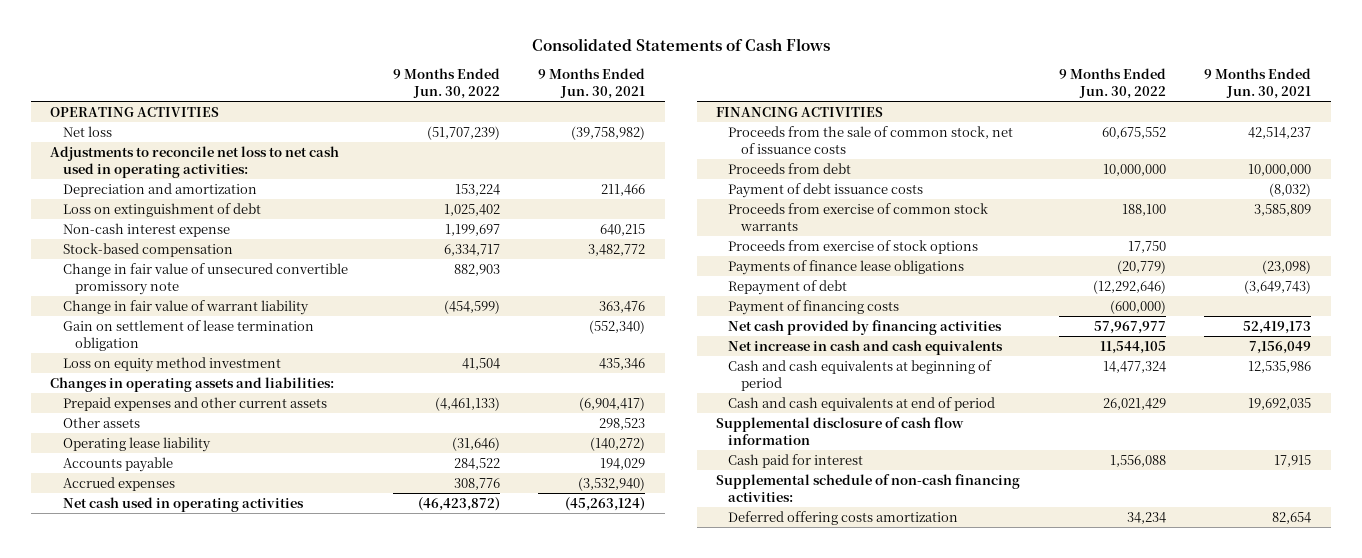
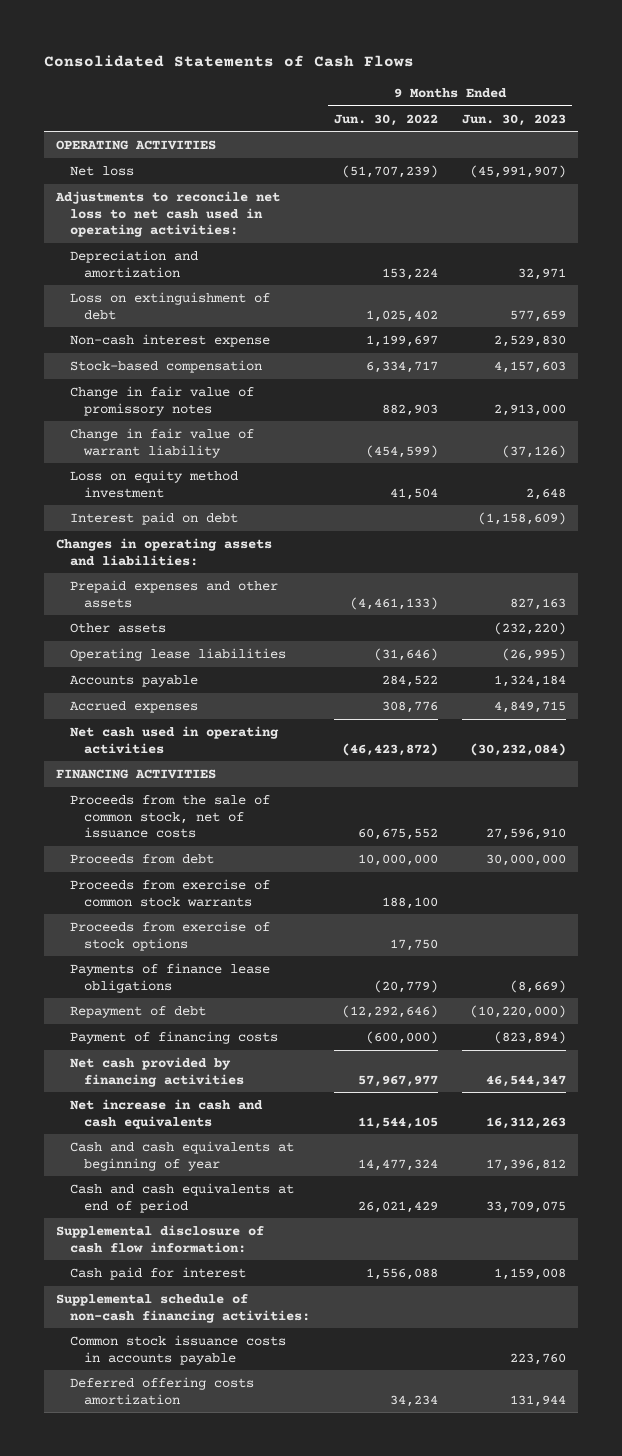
[538,68,646,99] 9 Months Ended Jun. 30, 2021 -> none
none -> [461,113,566,126] Jun. 30, 2023
[62,262,348,295] Change in fair value of unsecured convertible promissory note -> [69,385,254,416] Change in fair value of promissory notes
[62,319,314,351] Gain on settlement of lease termination obligation -> none
none -> [69,511,238,525] Interest paid on debt
[62,396,327,411] Prepaid expenses and other current assets -> [69,579,278,608] Prepaid expenses and other assets
[62,436,211,452] Operating lease liability -> [69,647,286,661] Operating lease liabilities
[728,182,924,198] Payment of debt issuance costs -> none
[728,359,993,391] Cash and cash equivalents at beginning of period -> [69,1140,294,1171] Cash and cash equivalents at beginning of year
[716,416,965,445] Supplemental disclosure of cash flow information -> [56,1224,265,1253] Supplemental disclosure of cash flow information:
none -> [69,1334,286,1365] Common stock issuance costs in accounts payable

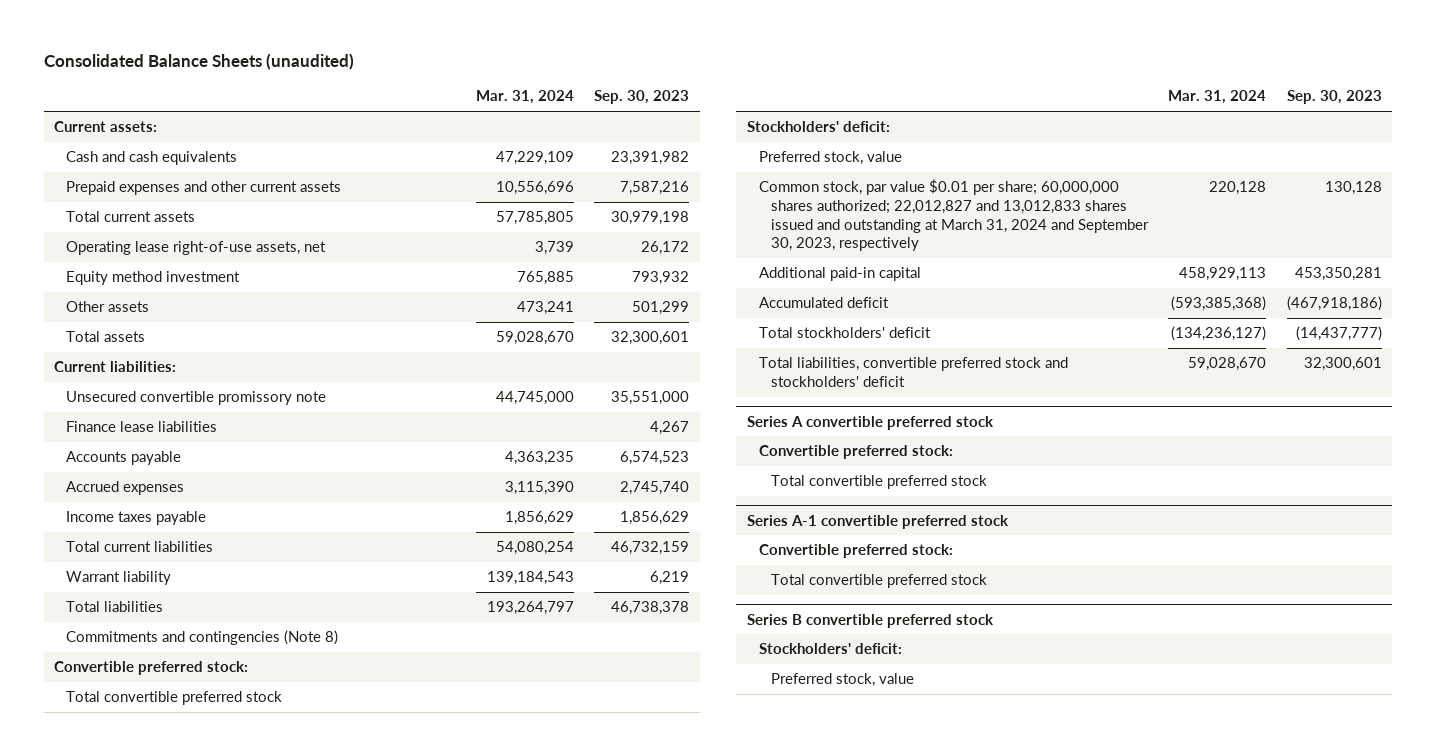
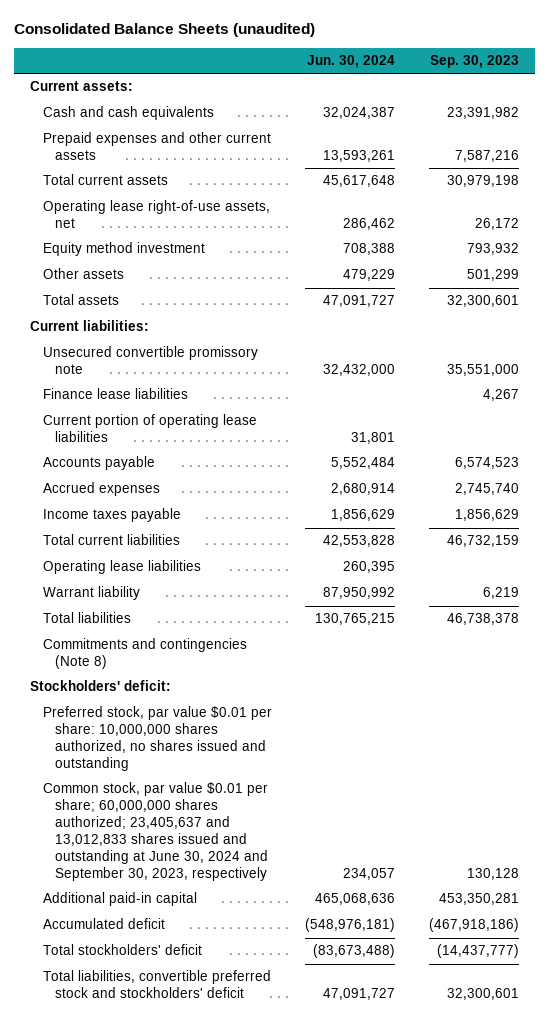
[475,90,574,105] Mar. 31, 2024 -> none
none -> [307,55,396,69] Jun. 30, 2024
none -> [42,414,257,443] Current portion of operating lease liabilities
none -> [42,560,201,575] Operating lease liabilities
[54,661,249,676] Convertible preferred stock: -> none
[66,691,283,706] Total convertible preferred stock -> none
[758,151,902,166] Preferred stock, value -> [42,706,272,772] Preferred stock, par value $0.01 per share: 10,000,000 shares authorized, no shares issued and outstanding
[758,179,1149,252] Common stock, par value $0.01 per share; 60,000,000 shares authorized; 22,012,827 and 13,012,833 shares issued and outstanding at March 31, 2024 and September 30, 2023, respectively -> [42,782,269,882] Common stock, par value $0.01 per share; 60,000,000 shares authorized; 23,405,637 and 13,012,833 shares issued and outstanding at June 30, 2024 and September 30, 2023, respectively
[746,415,994,430] Series A convertible preferred stock -> none
[758,445,953,460] Convertible preferred stock: -> none
[770,475,987,490] Total convertible preferred stock -> none
[746,514,1009,529] Series A-1 convertible preferred stock -> none
[758,544,953,559] Convertible preferred stock: -> none
[770,574,987,589] Total convertible preferred stock -> none
[746,613,994,628] Series B convertible preferred stock -> none
[758,643,902,655] Stockholders' deficit: -> none
[770,673,914,688] Preferred stock, value -> none

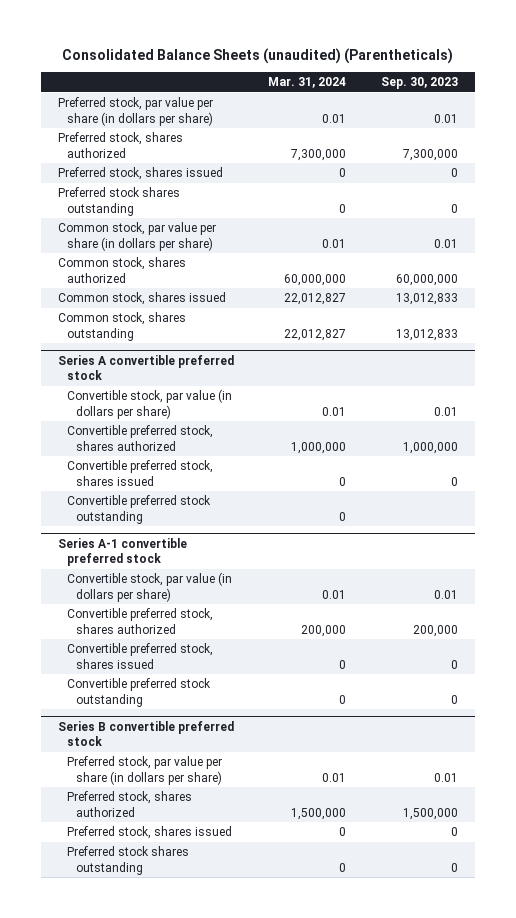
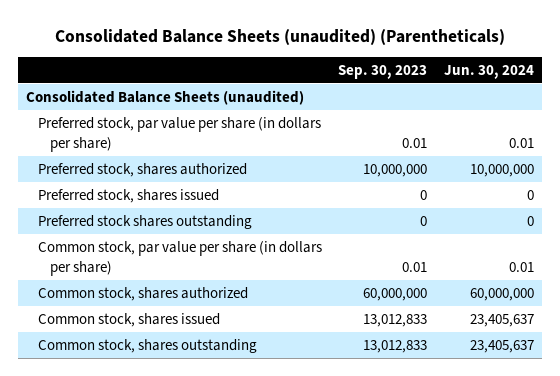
[268,76,347,88] Mar. 31, 2024 -> none
none -> [443,64,534,79] Jun. 30, 2024
none -> [26,90,305,106] Consolidated Balance Sheets (unaudited)
[402,148,458,161] 7,300,000 -> [363,164,428,178] 10,000,000
[57,354,234,381] Series A convertible preferred stock -> none
[67,389,233,419] Convertible stock, par value (in dollars per share) -> none
[67,425,214,451] Convertible preferred stock, shares authorized -> none
[67,460,214,486] Convertible preferred stock, shares issued -> none
[67,495,212,524] Convertible preferred stock outstanding -> none
[57,537,187,567] Series A-1 convertible preferred stock -> none
[67,572,233,602] Convertible stock, par value (in dollars per share) -> none
[67,608,214,634] Convertible preferred stock, shares authorized -> none
[67,643,214,669] Convertible preferred stock, shares issued -> none
[67,678,212,707] Convertible preferred stock outstanding -> none
[57,720,234,747] Series B convertible preferred stock -> none
[67,756,223,785] Preferred stock, par value per share (in dollars per share) -> none
[67,791,193,817] Preferred stock, shares authorized -> none
[67,826,233,840] Preferred stock, shares issued -> none
[67,846,190,875] Preferred stock shares outstanding -> none

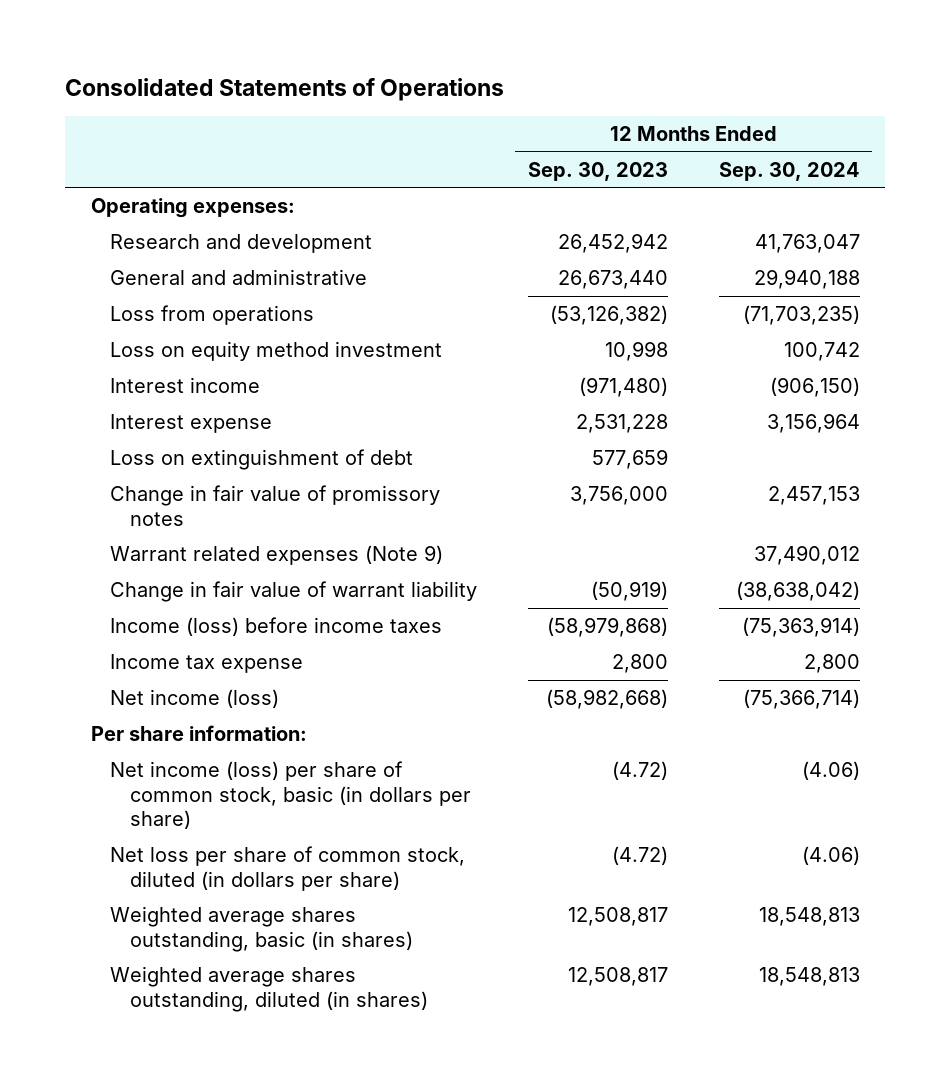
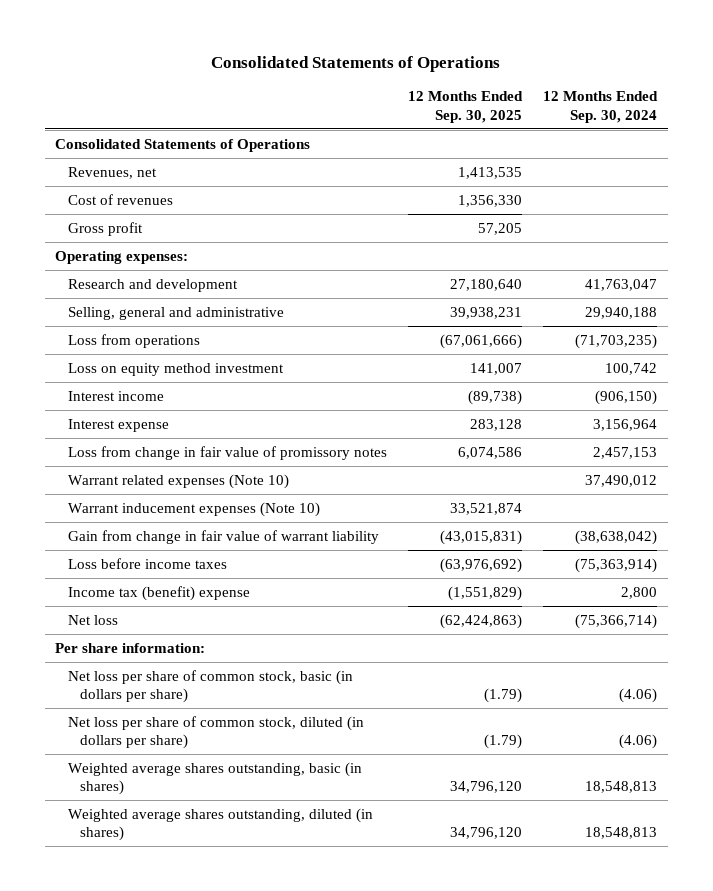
[528,161,669,181] Sep. 30, 2023 -> none
none -> [407,91,523,123] 12 Months Ended Sep. 30, 2025
none -> [55,138,311,152] Consolidated Statements of Operations
none -> [67,166,157,179] Revenues, net
none -> [67,193,173,205] Cost of revenues
none -> [67,221,143,236] Gross profit
[110,269,368,286] General and administrative -> [67,306,284,320] Selling, general and administrative
[110,449,414,471] Loss on extinguishment of debt -> none
[110,485,441,526] Change in fair value of promissory notes -> [67,445,387,460] Loss from change in fair value of promissory notes
[110,545,444,566] Warrant related expenses (Note 9) -> [67,473,289,489] Warrant related expenses (Note 10)
none -> [67,501,320,517] Warrant inducement expenses (Note 10)
[110,581,478,603] Change in fair value of warrant liability -> [67,529,379,544] Gain from change in fair value of warrant liability
[110,617,443,637] Income (loss) before income taxes -> [67,557,227,569] Loss before income taxes
[110,654,304,674] Income tax expense -> [67,585,250,601] Income tax (benefit) expense
[110,689,280,709] Net income (loss) -> [67,614,118,625] Net loss
[110,761,471,830] Net income (loss) per share of common stock, basic (in dollars per share) -> [67,669,353,704] Net loss per share of common stock, basic (in dollars per share)

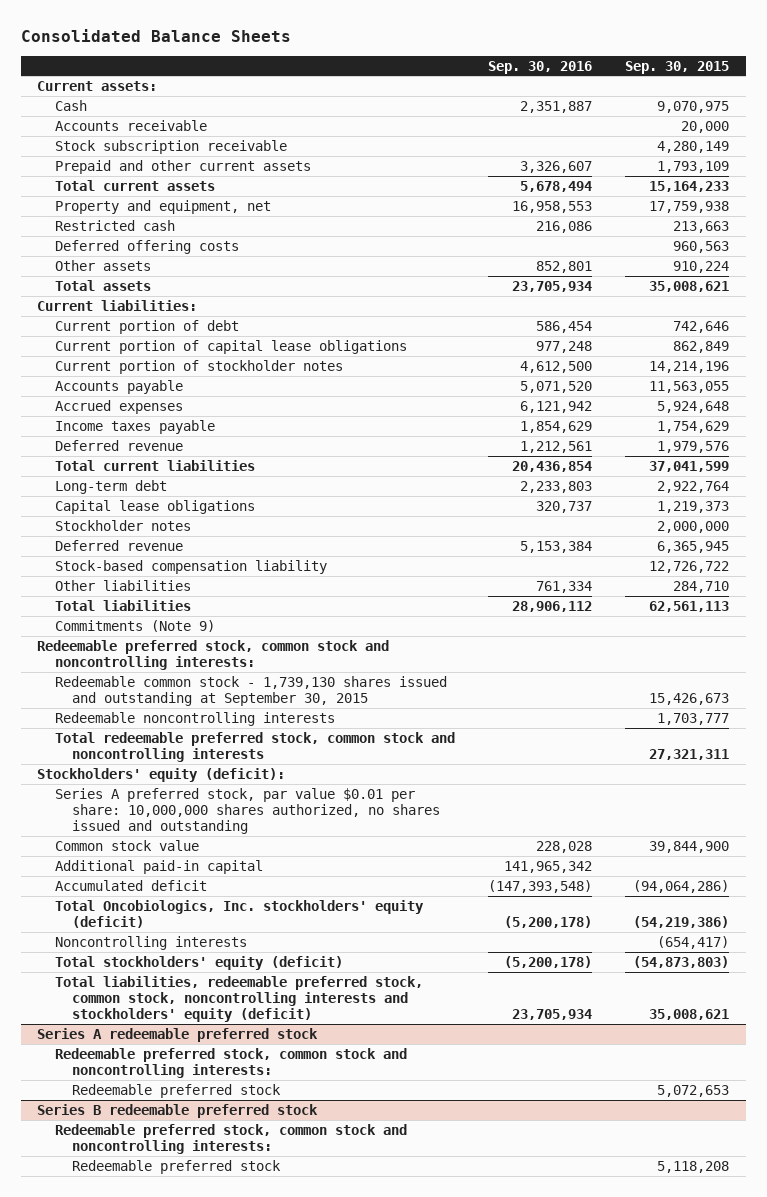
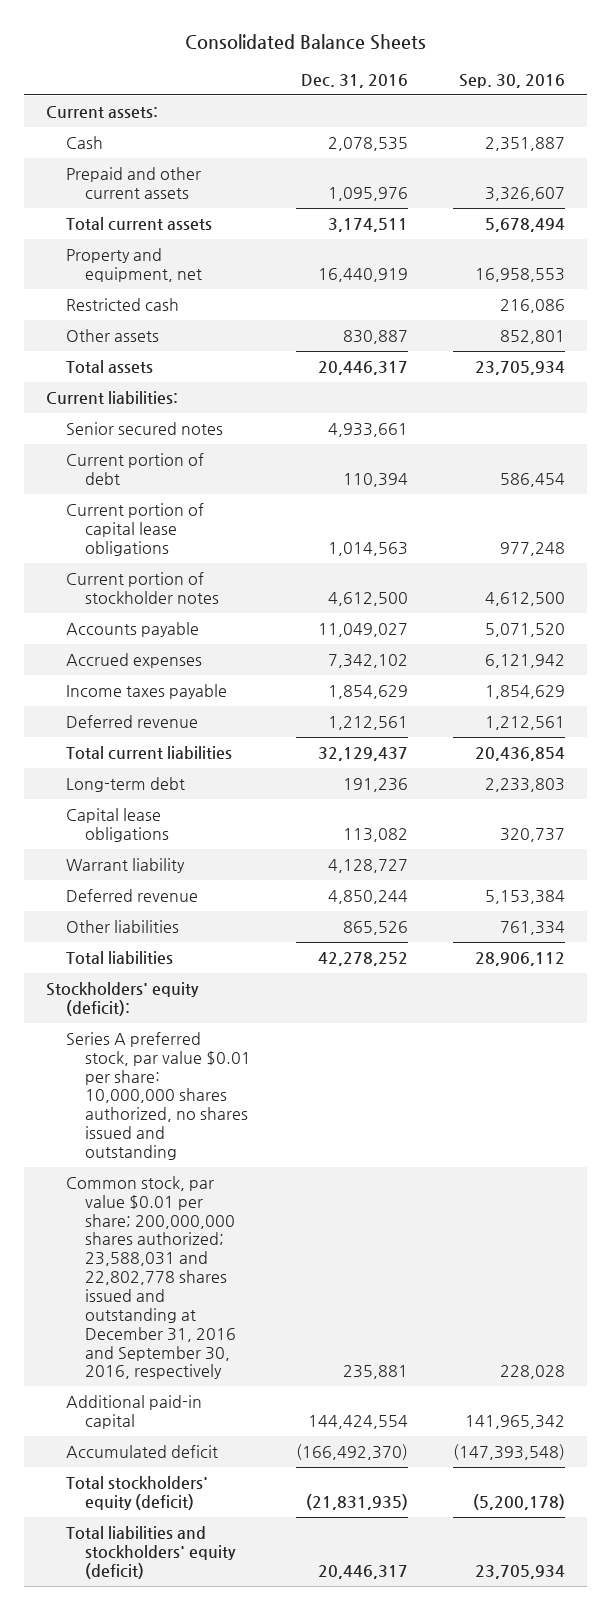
[625,60,730,74] Sep. 30, 2015 -> none
none -> [300,73,408,88] Dec. 31, 2016
[54,119,207,131] Accounts receivable -> none
[54,139,287,154] Stock subscription receivable -> none
[54,239,239,254] Deferred offering costs -> none
none -> [65,421,223,435] Senior secured notes
[54,519,191,531] Stockholder notes -> none
none -> [65,857,185,873] Warrant liability
[54,559,327,574] Stock-based compensation liability -> none
[54,619,215,632] Commitments (Note 9) -> none
[37,639,390,670] Redeemable preferred stock, common stock and noncontrolling interests: -> none
[54,675,447,706] Redeemable common stock - 1,739,130 shares issued and outstanding at September 30, 2015 -> none
[54,711,335,726] Redeemable noncontrolling interests -> none
[54,731,455,762] Total redeemable preferred stock, common stock and noncontrolling interests -> none
[54,839,199,851] Common stock value -> [65,1175,237,1380] Common stock, par value $0.01 per share; 200,000,000 shares authorized; 23,588,031 and 22,802,778 shares issued and outstanding at December 31, 2016 and September 30, 2016, respectively
[54,899,424,928] Total Oncobiologics, Inc. stockholders' equity (deficit) -> none
[54,935,247,950] Noncontrolling interests -> none
[37,1027,319,1042] Series A redeemable preferred stock -> none
[54,1047,407,1078] Redeemable preferred stock, common stock and noncontrolling interests: -> none
[71,1083,281,1098] Redeemable preferred stock -> none
[37,1103,319,1118] Series B redeemable preferred stock -> none
[54,1123,407,1154] Redeemable preferred stock, common stock and noncontrolling interests: -> none
[71,1159,281,1174] Redeemable preferred stock -> none
[54,975,423,1023] Total liabilities, redeemable preferred stock, common stock, noncontrolling interests and stockholders' equity (deficit) -> [65,1525,237,1579] Total liabilities and stockholders' equity (deficit)

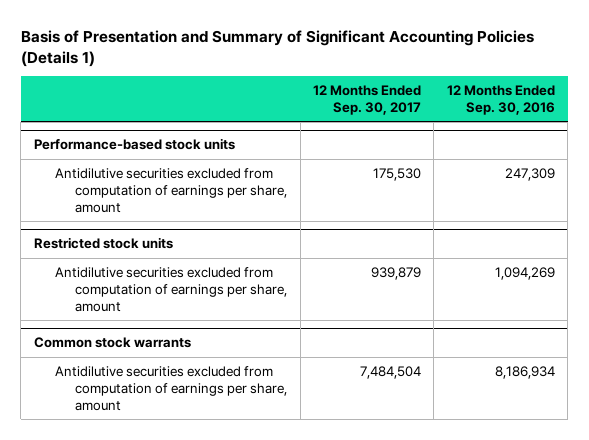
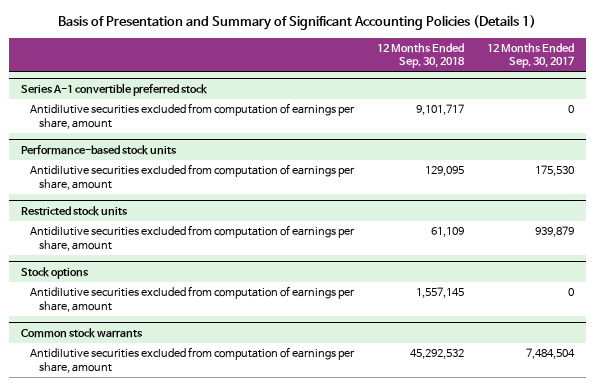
[446,84,555,116] 12 Months Ended Sep. 30, 2016 -> none
none -> [376,42,465,69] 12 Months Ended Sep. 30, 2018
none -> [20,82,208,96] Series A-1 convertible preferred stock
none -> [29,103,355,129] Antidilutive securities excluded from computation of earnings per share, amount
none -> [20,266,89,279] Stock options
none -> [29,286,355,312] Antidilutive securities excluded from computation of earnings per share, amount

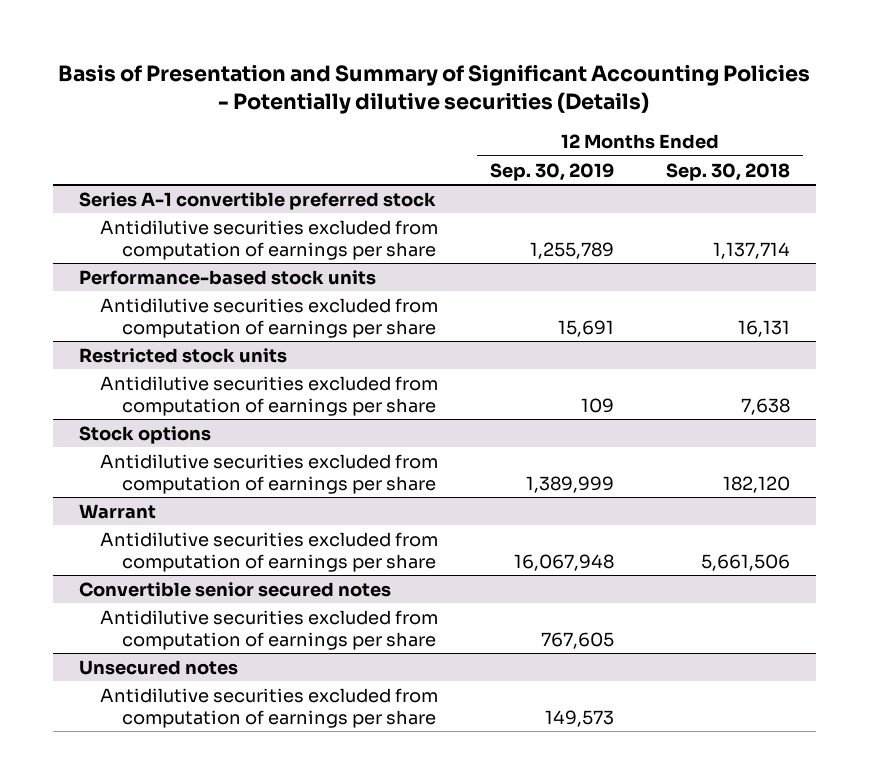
[58,15,537,31] Basis of Presentation and Summary of Significant Accounting Policies (Details 1) -> [58,63,811,115] Basis of Presentation and Summary of Significant Accounting Policies - Potentially dilutive securities (Details)
[487,42,575,69] 12 Months Ended Sep. 30, 2017 -> none
none -> [490,162,615,181] Sep. 30, 2019
[29,103,355,129] Antidilutive securities excluded from computation of earnings per share, amount -> [100,219,439,260] Antidilutive securities excluded from computation of earnings per share
[415,104,464,116] 9,101,717 -> [713,241,791,259] 1,137,714
[29,164,355,190] Antidilutive securities excluded from computation of earnings per share, amount -> [100,297,439,338] Antidilutive securities excluded from computation of earnings per share
[424,166,464,177] 129,095 -> [738,319,791,337] 16,131
[29,225,355,251] Antidilutive securities excluded from computation of earnings per share, amount -> [100,375,439,416] Antidilutive securities excluded from computation of earnings per share
[430,227,464,238] 61,109 -> [741,397,791,415] 7,638
[29,286,355,312] Antidilutive securities excluded from computation of earnings per share, amount -> [100,453,439,494] Antidilutive securities excluded from computation of earnings per share
[415,287,464,299] 1,557,145 -> [723,475,791,493] 182,120
[20,327,143,338] Common stock warrants -> [78,503,156,519] Warrant
[29,347,355,373] Antidilutive securities excluded from computation of earnings per share, amount -> [100,531,439,572] Antidilutive securities excluded from computation of earnings per share
[409,349,464,360] 45,292,532 -> [701,553,791,571] 5,661,506
none -> [78,581,391,597] Convertible senior secured notes
none -> [100,609,439,650] Antidilutive securities excluded from computation of earnings per share
none -> [78,659,238,675] Unsecured notes
none -> [100,687,439,728] Antidilutive securities excluded from computation of earnings per share

